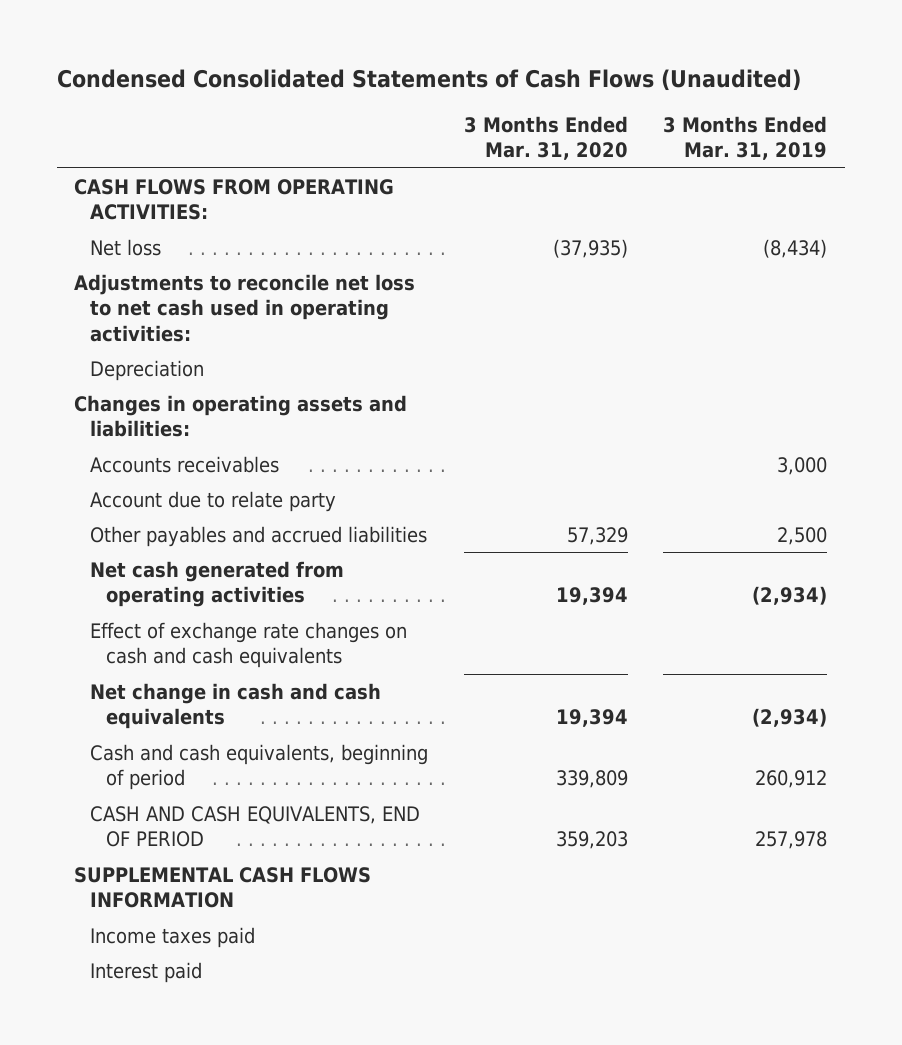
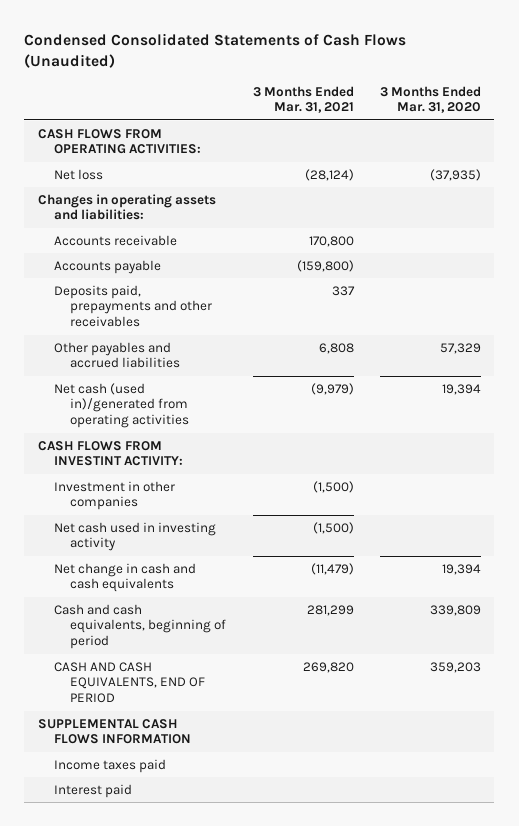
[663,115,828,161] 3 Months Ended Mar. 31, 2019 -> none
none -> [252,85,354,114] 3 Months Ended Mar. 31, 2021
[74,273,416,342] Adjustments to reconcile net loss to net cash used in operating activities: -> none
[90,359,205,381] Depreciation -> none
[90,490,337,512] Account due to relate party -> none
[90,455,280,473] Accounts receivables -> [53,234,177,246] Accounts receivable
none -> [53,259,161,274] Accounts payable
none -> [53,284,213,327] Deposits paid, prepayments and other receivables
[90,621,408,669] Effect of exchange rate changes on cash and cash equivalents -> none
[90,560,345,608] Net cash generated from operating activities -> [53,382,190,428] Net cash (used in)/generated from operating activities
none -> [37,440,183,467] CASH FLOWS FROM INVESTINT ACTIVITY:
none -> [53,480,175,511] Investment in other companies
none -> [53,521,216,552] Net cash used in investing activity

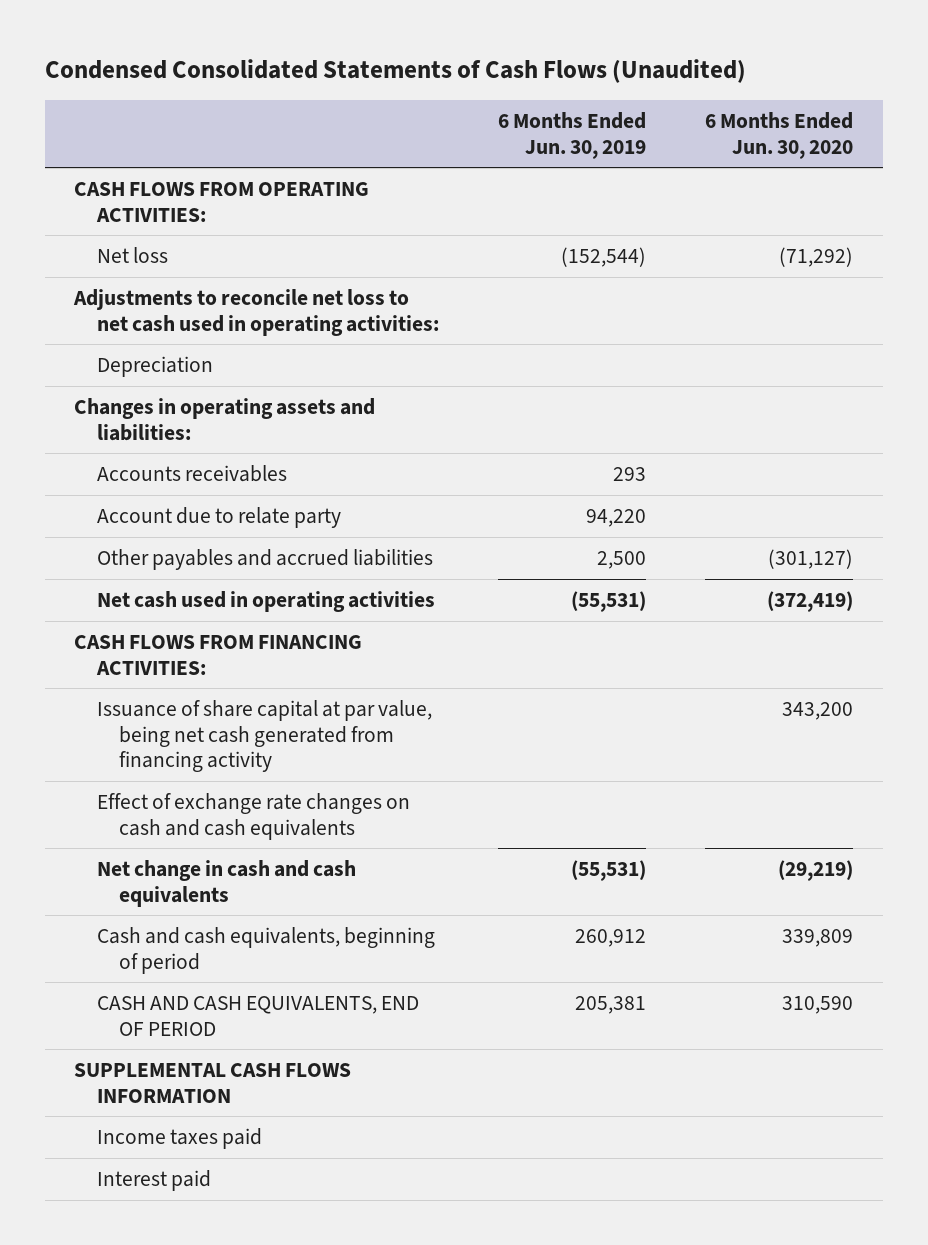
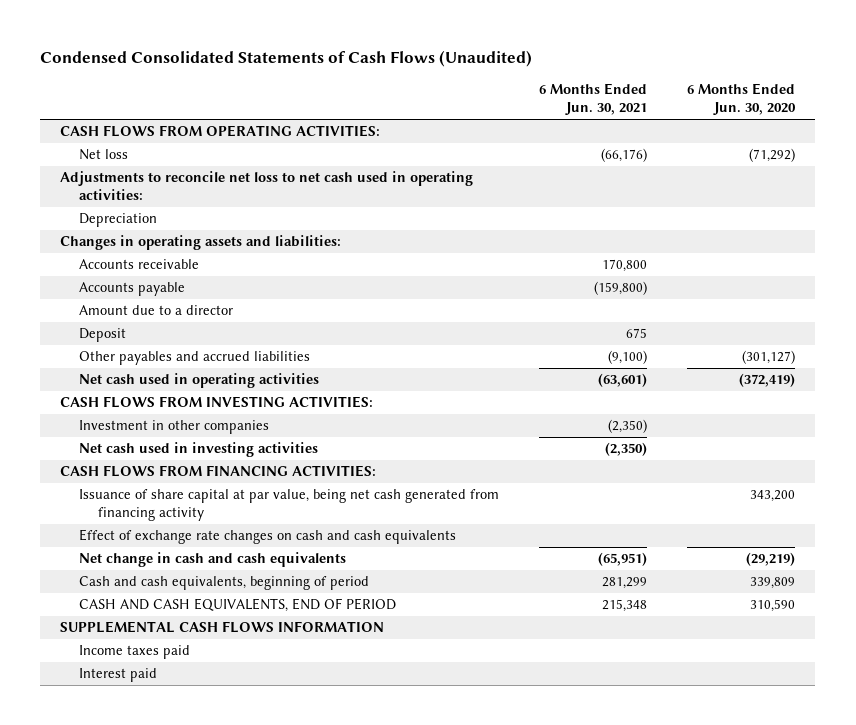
[498,112,647,159] 6 Months Ended Jun. 30, 2019 -> none
none -> [539,83,648,116] 6 Months Ended Jun. 30, 2021
[96,507,341,529] Account due to relate party -> none
[96,465,287,483] Accounts receivables -> [79,259,200,270] Accounts receivable
none -> [79,282,186,297] Accounts payable
none -> [79,305,234,316] Amount due to a director
none -> [79,328,127,343] Deposit
none -> [60,396,374,409] CASH FLOWS FROM INVESTING ACTIVITIES:
none -> [79,420,270,435] Investment in other companies
none -> [79,442,319,458] Net cash used in investing activities

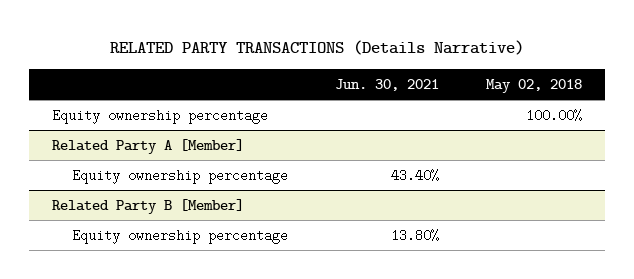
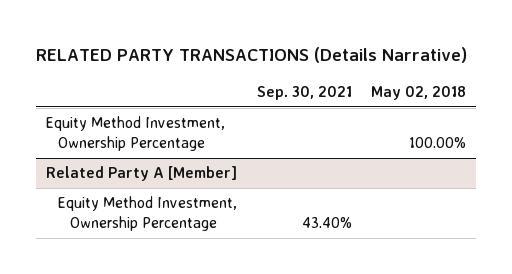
[335,78,440,91] Jun. 30, 2021 -> none
none -> [256,85,352,100] Sep. 30, 2021
[52,108,269,124] Equity ownership percentage -> [46,116,226,152] Equity Method Investment, Ownership Percentage
[52,198,245,214] Related Party B [Member] -> none
[72,228,289,244] Equity ownership percentage -> none
[72,168,289,184] Equity ownership percentage -> [58,196,238,232] Equity Method Investment, Ownership Percentage

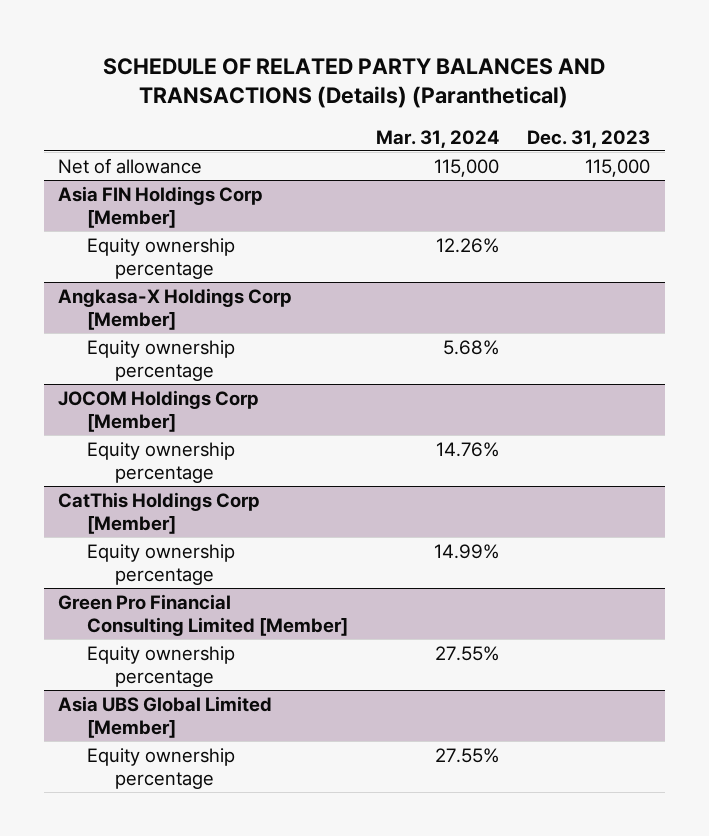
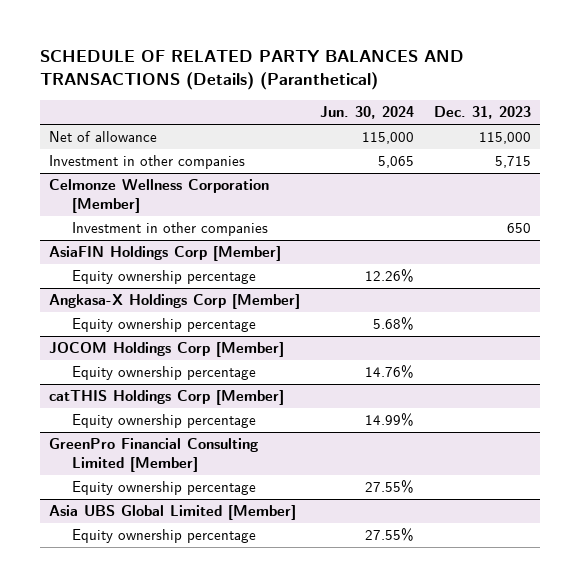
[375,129,499,148] Mar. 31, 2024 -> none
none -> [319,106,414,120] Jun. 30, 2024
none -> [49,155,246,170] Investment in other companies
none -> [49,179,270,213] Celmonze Wellness Corporation [Member]
none -> [71,222,268,237] Investment in other companies
[58,185,264,229] Asia FIN Holdings Corp [Member] -> [49,246,282,262] AsiaFIN Holdings Corp [Member]
[58,491,261,535] CatThis Holdings Corp [Member] -> [49,390,285,406] catTHIS Holdings Corp [Member]
[58,593,348,637] Green Pro Financial Consulting Limited [Member] -> [49,438,259,472] GreenPro Financial Consulting Limited [Member]

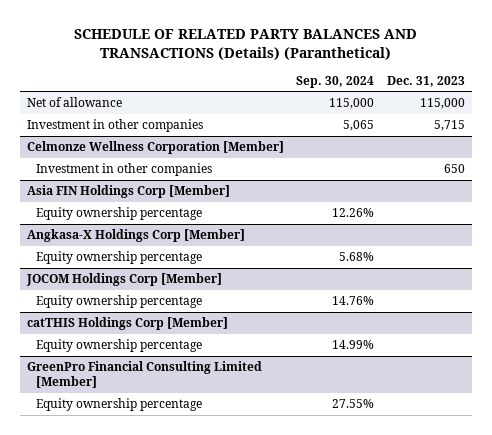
[319,106,414,120] Jun. 30, 2024 -> none
none -> [296,75,375,88] Sep. 30, 2024
[49,246,282,262] AsiaFIN Holdings Corp [Member] -> [26,185,230,199] Asia FIN Holdings Corp [Member]
[49,505,297,521] Asia UBS Global Limited [Member] -> none
[71,529,256,544] Equity ownership percentage -> none

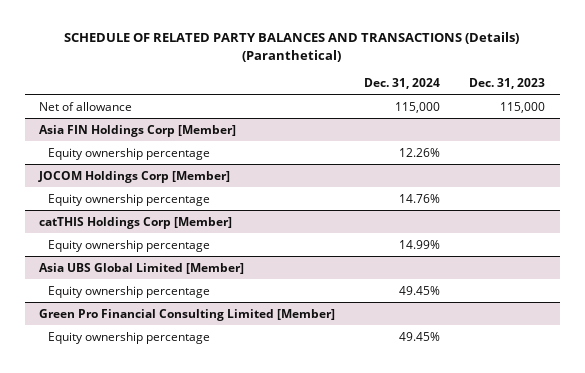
[296,75,375,88] Sep. 30, 2024 -> none
none -> [364,77,441,89] Dec. 31, 2024
[26,119,203,133] Investment in other companies -> none
[26,141,284,155] Celmonze Wellness Corporation [Member] -> none
[36,163,213,177] Investment in other companies -> none
[26,229,245,243] Angkasa-X Holdings Corp [Member] -> none
[36,251,203,265] Equity ownership percentage -> none
none -> [39,262,245,274] Asia UBS Global Limited [Member]
none -> [48,285,211,298] Equity ownership percentage
[26,361,262,389] GreenPro Financial Consulting Limited [Member] -> [39,308,336,321] Green Pro Financial Consulting Limited [Member]

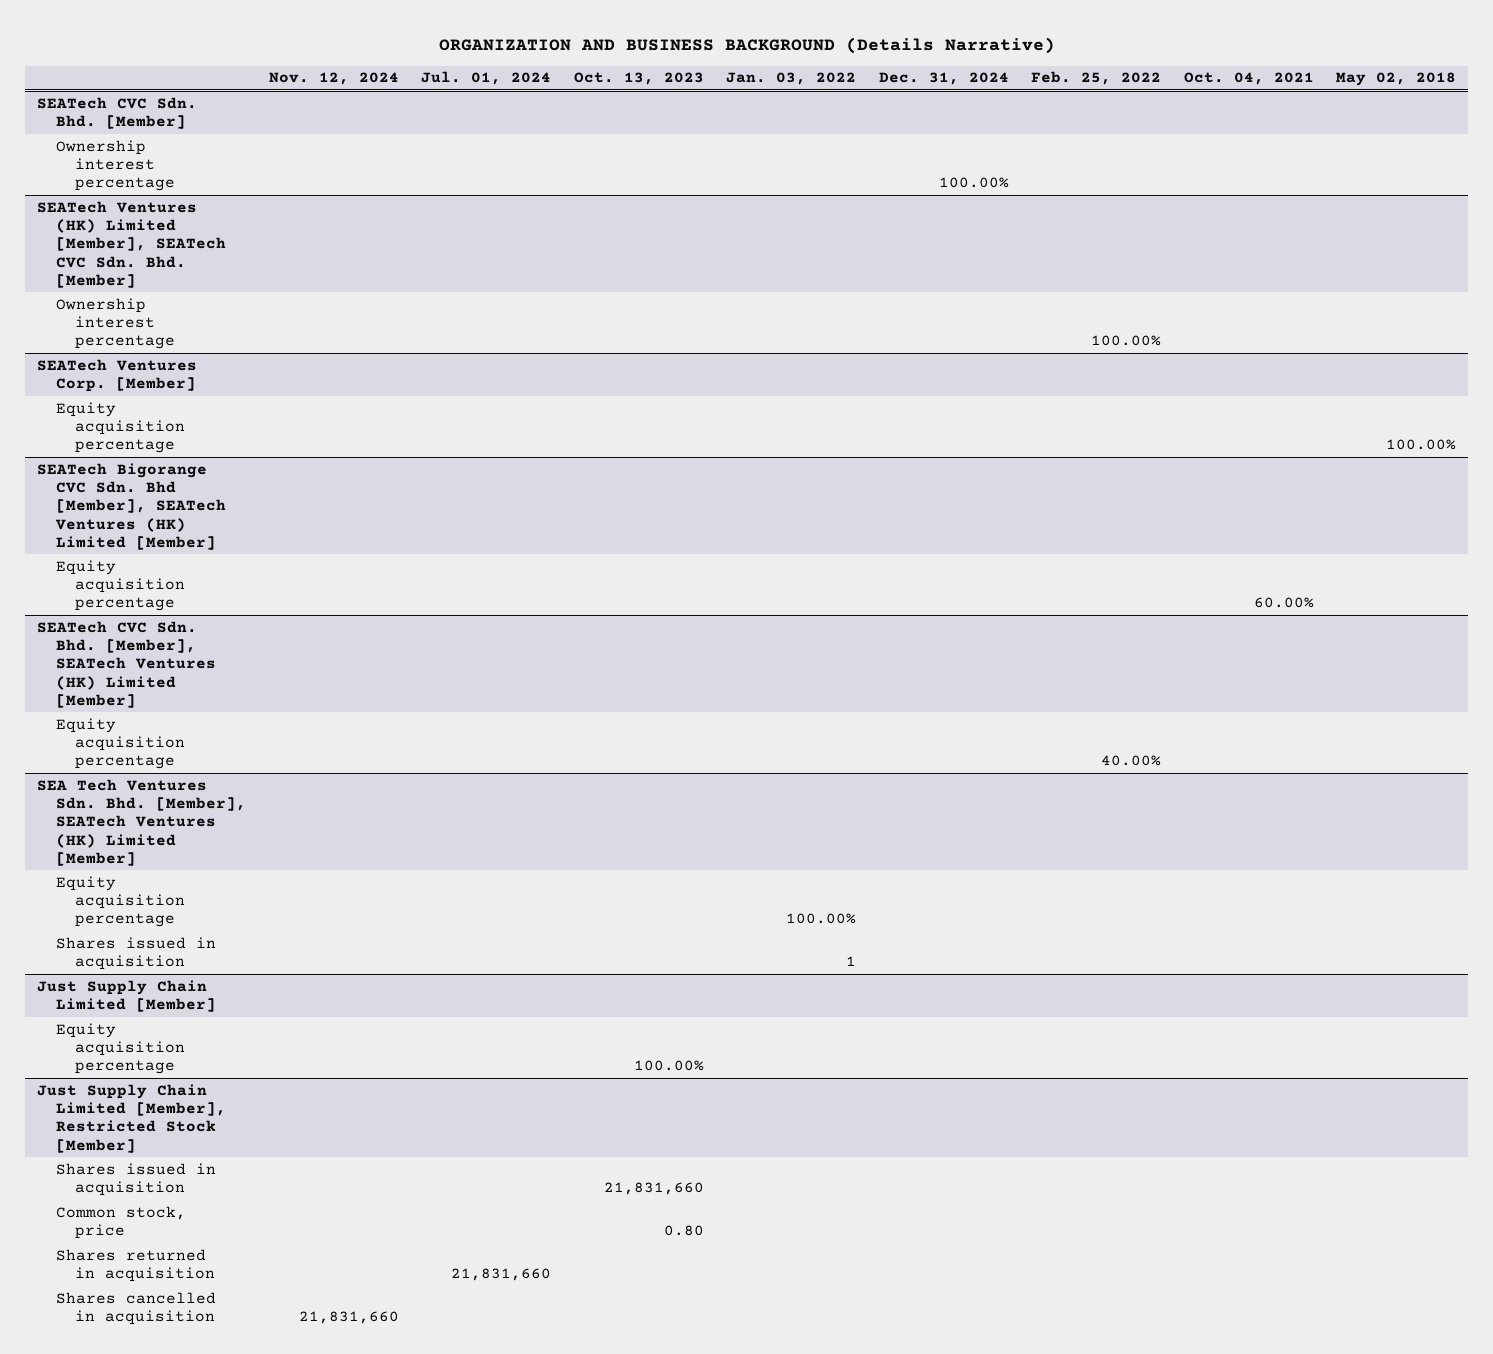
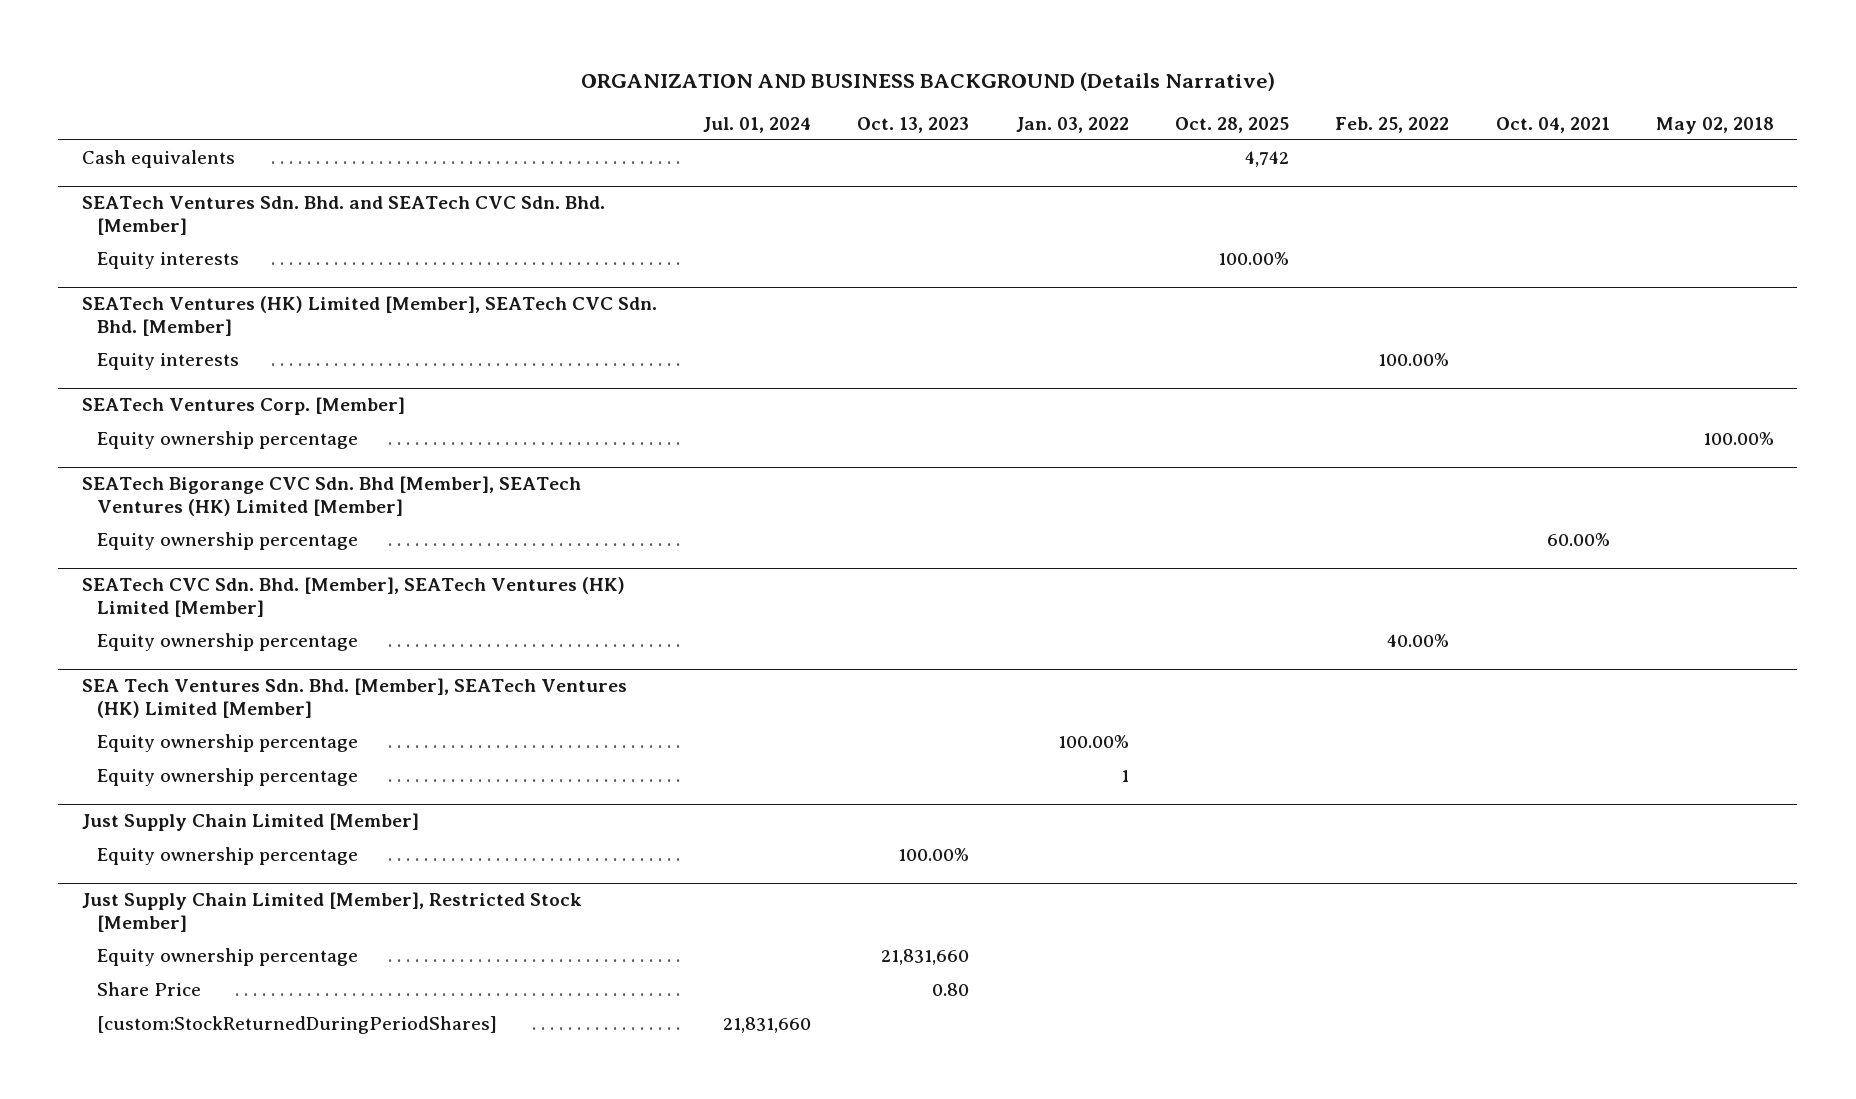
[268,72,399,86] Nov. 12, 2024 -> none
[878,72,1009,86] Dec. 31, 2024 -> none
none -> [1174,116,1289,133] Oct. 28, 2025
[36,96,197,130] SEATech CVC Sdn. Bhd. [Member] -> none
[56,139,176,192] Ownership interest percentage -> none
none -> [81,150,235,169] Cash equivalents
none -> [81,196,605,235] SEATech Ventures Sdn. Bhd. and SEATech CVC Sdn. Bhd. [Member]
none -> [97,252,240,270] Equity interests
[56,297,176,350] Ownership interest percentage -> [97,353,240,371] Equity interests
[56,401,186,454] Equity acquisition percentage -> [97,431,359,450] Equity ownership percentage
[56,559,186,612] Equity acquisition percentage -> [97,532,359,551] Equity ownership percentage
[56,717,186,770] Equity acquisition percentage -> [97,633,359,652] Equity ownership percentage
[56,875,186,928] Equity acquisition percentage -> [97,734,359,753] Equity ownership percentage
[56,936,217,971] Shares issued in acquisition -> [97,768,359,787] Equity ownership percentage
[56,1022,186,1075] Equity acquisition percentage -> [97,847,359,866] Equity ownership percentage
[56,1291,217,1326] Shares cancelled in acquisition -> none
[56,1162,217,1197] Shares issued in acquisition -> [97,948,359,967] Equity ownership percentage
[56,1205,187,1240] Common stock, price -> [97,982,202,997] Share Price
[56,1248,216,1283] Shares returned in acquisition -> [97,1016,498,1035] [custom:StockReturnedDuringPeriodShares]

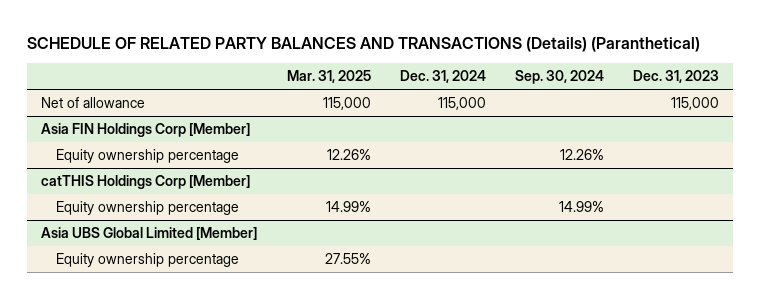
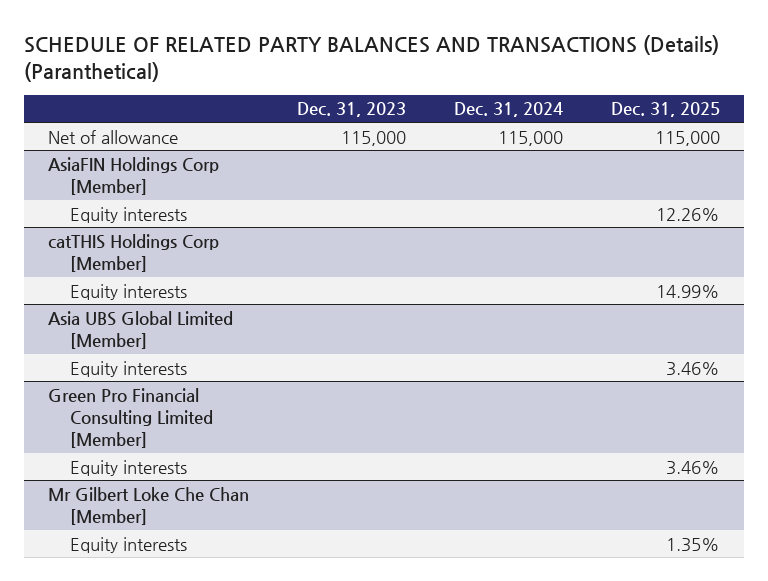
[286,70,371,84] Mar. 31, 2025 -> none
[514,70,604,85] Sep. 30, 2024 -> none
none -> [610,102,720,118] Dec. 31, 2025
[41,123,251,138] Asia FIN Holdings Corp [Member] -> [48,156,220,195] AsiaFIN Holdings Corp [Member]
[55,149,239,164] Equity ownership percentage -> [69,206,187,223] Equity interests
[55,201,239,216] Equity ownership percentage -> [69,283,187,300] Equity interests
[55,253,239,268] Equity ownership percentage -> [69,360,187,377] Equity interests
none -> [48,387,213,449] Green Pro Financial Consulting Limited [Member]
none -> [69,459,187,476] Equity interests
none -> [48,486,250,525] Mr Gilbert Loke Che Chan [Member]
none -> [69,536,187,553] Equity interests

